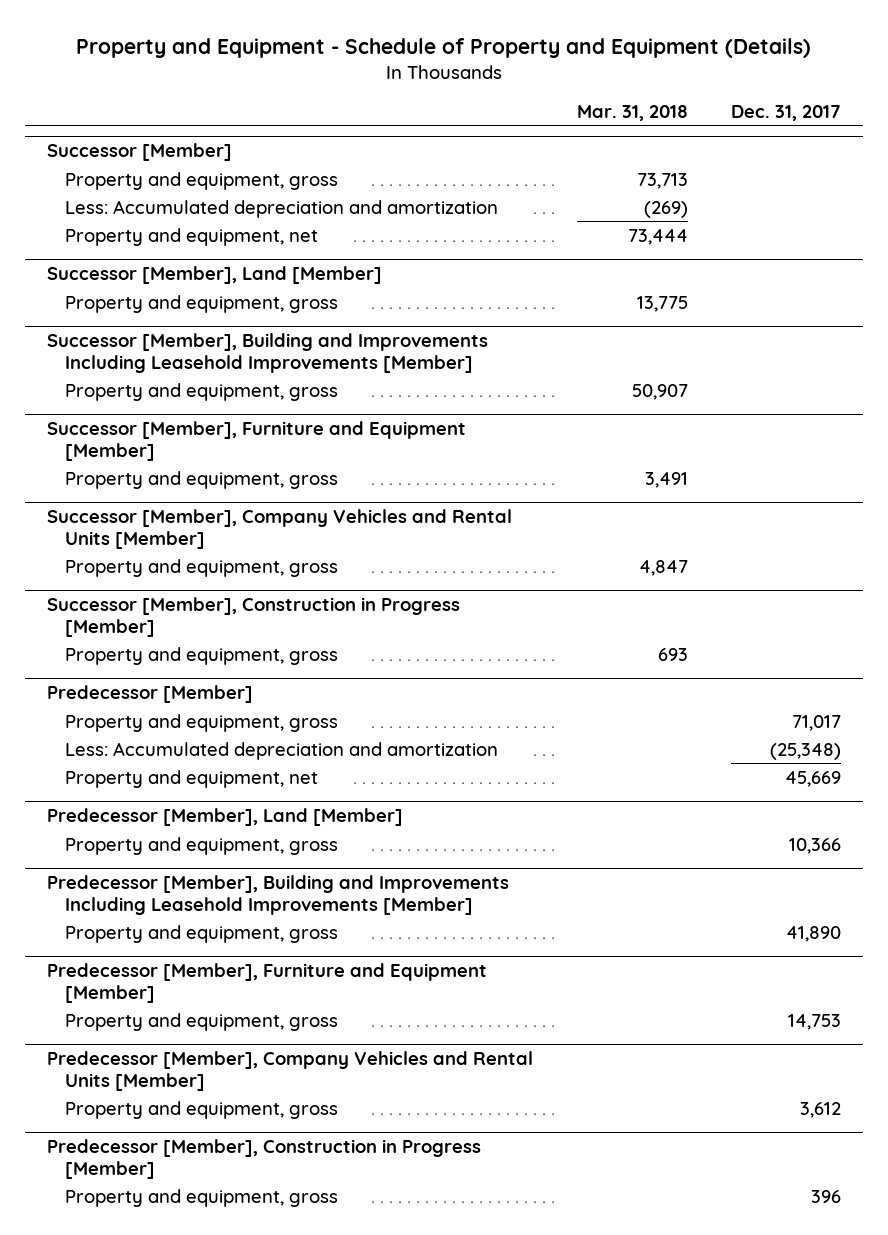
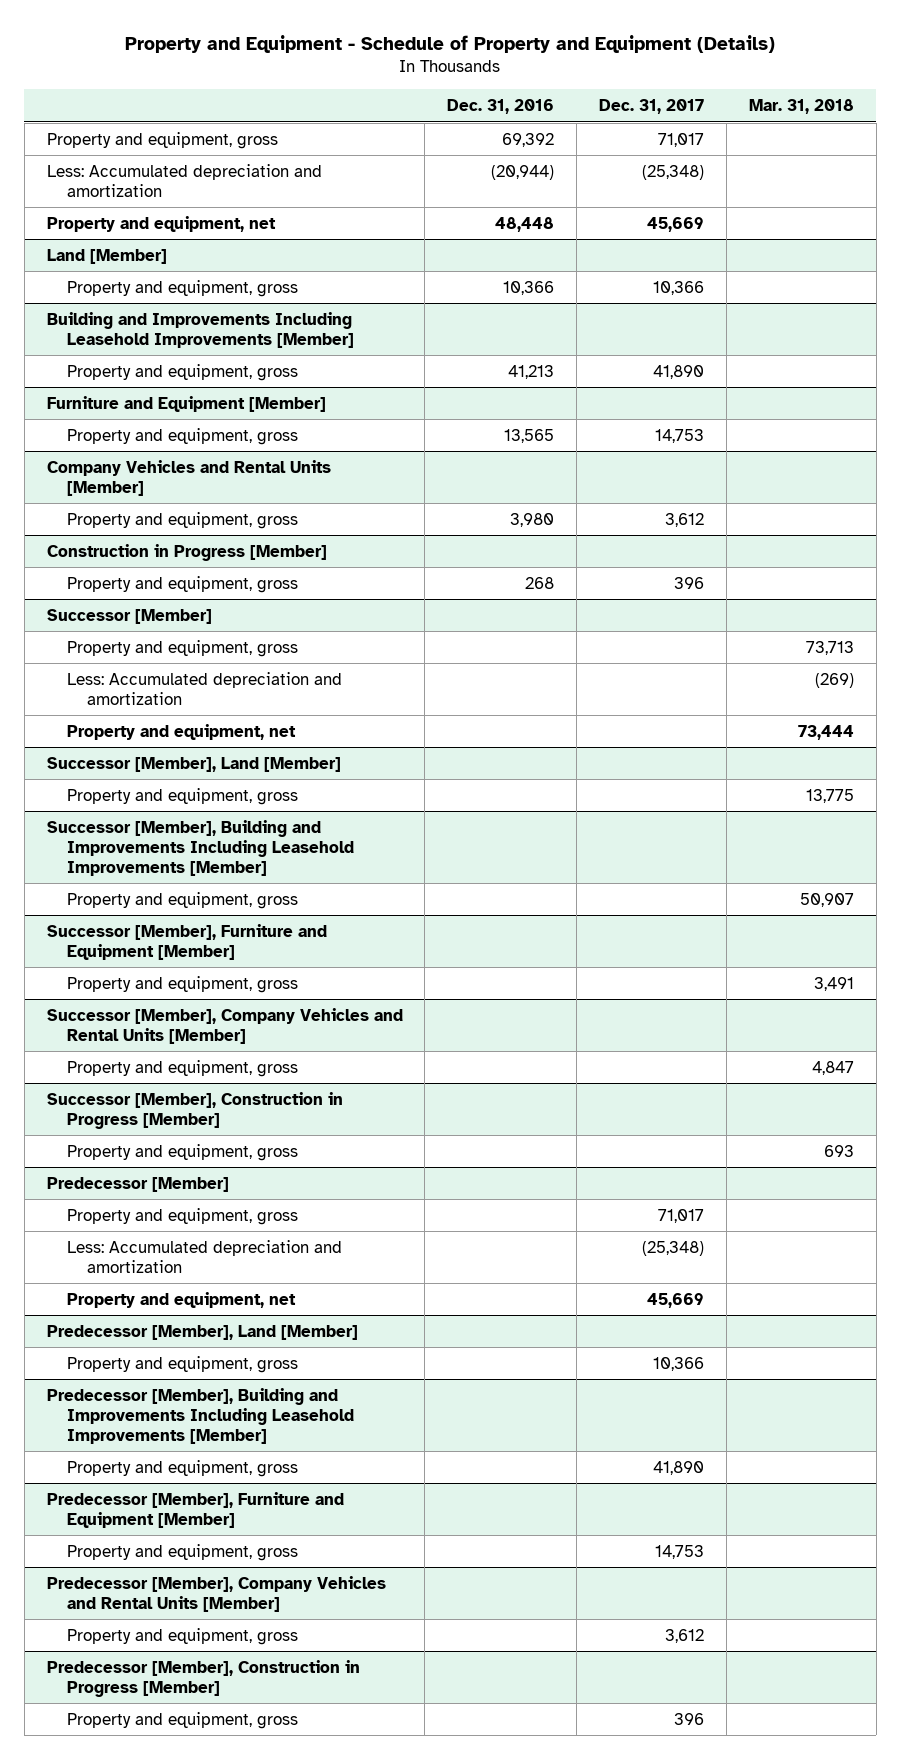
none -> [447,99,555,115] Dec. 31, 2016
none -> [46,131,278,149] Property and equipment, gross
none -> [46,163,322,197] Less: Accumulated depreciation and amortization
none -> [46,215,276,232] Property and equipment, net
none -> [46,248,167,264] Land [Member]
none -> [66,279,298,297] Property and equipment, gross
none -> [46,311,354,348] Building and Improvements Including Leasehold Improvements [Member]
none -> [66,363,298,381] Property and equipment, gross
none -> [46,395,326,412] Furniture and Equipment [Member]
none -> [66,427,298,445] Property and equipment, gross
none -> [46,459,331,496] Company Vehicles and Rental Units [Member]
none -> [66,511,298,529] Property and equipment, gross
none -> [46,543,327,561] Construction in Progress [Member]
none -> [66,575,298,593] Property and equipment, gross

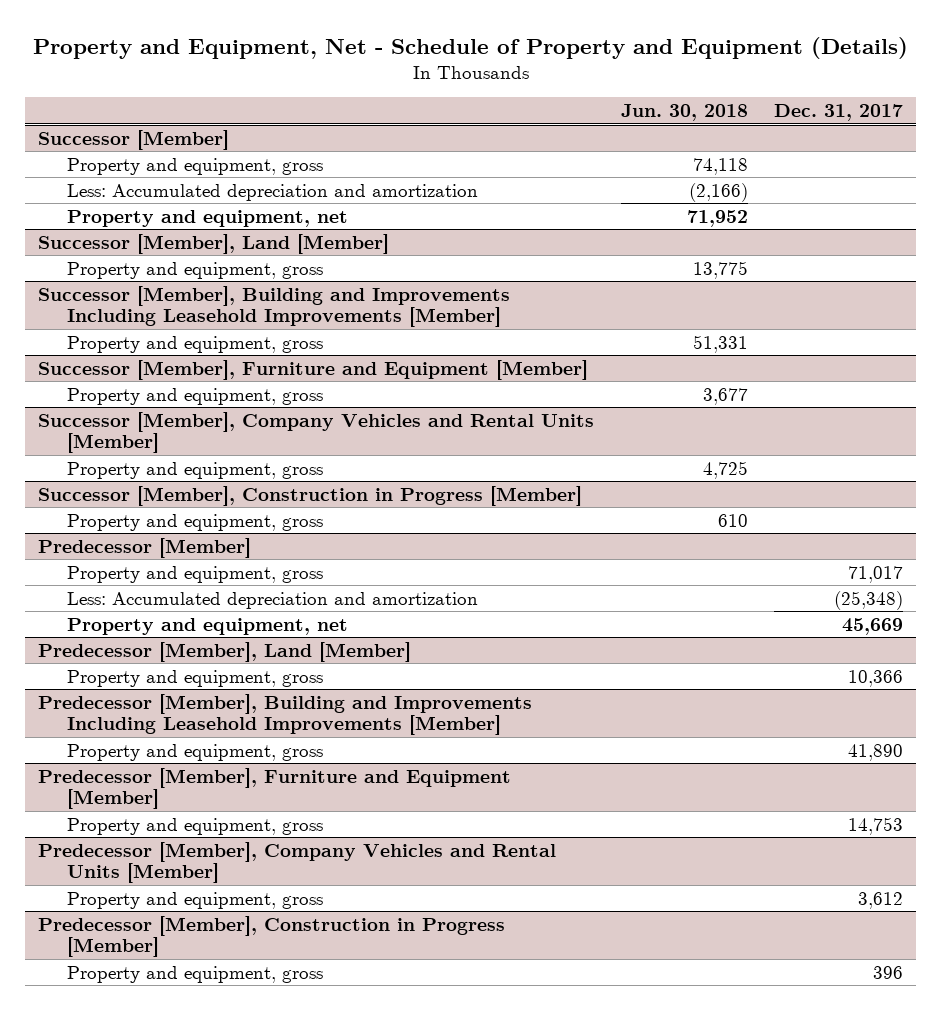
[125,34,776,53] Property and Equipment - Schedule of Property and Equipment (Details) -> [32,36,908,59] Property and Equipment, Net - Schedule of Property and Equipment (Details)
[447,99,555,115] Dec. 31, 2016 -> none
[749,99,855,115] Mar. 31, 2018 -> none
none -> [620,104,748,122] Jun. 30, 2018
[46,131,278,149] Property and equipment, gross -> none
[46,163,322,197] Less: Accumulated depreciation and amortization -> none
[46,215,276,232] Property and equipment, net -> none
[46,248,167,264] Land [Member] -> none
[66,279,298,297] Property and equipment, gross -> none
[46,311,354,348] Building and Improvements Including Leasehold Improvements [Member] -> none
[66,363,298,381] Property and equipment, gross -> none
[46,395,326,412] Furniture and Equipment [Member] -> none
[66,427,298,445] Property and equipment, gross -> none
[46,459,331,496] Company Vehicles and Rental Units [Member] -> none
[66,511,298,529] Property and equipment, gross -> none
[46,543,327,561] Construction in Progress [Member] -> none
[66,575,298,593] Property and equipment, gross -> none

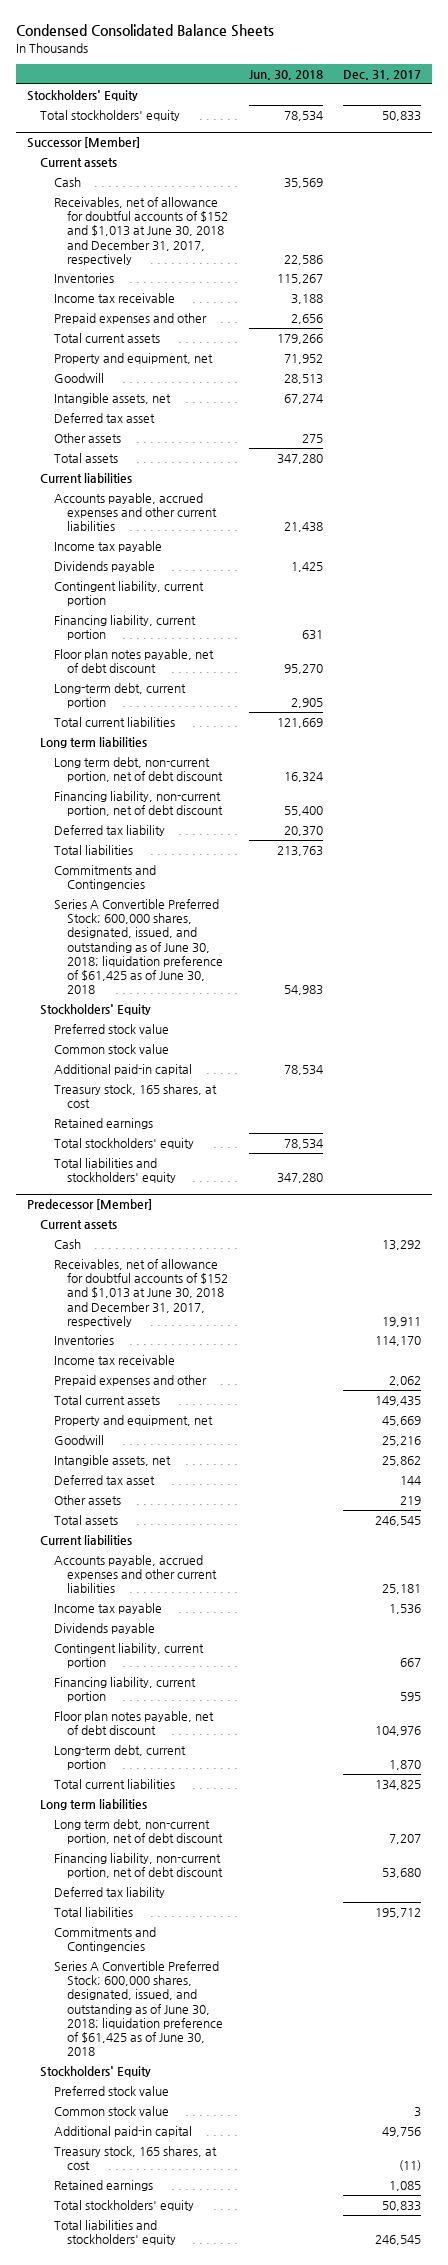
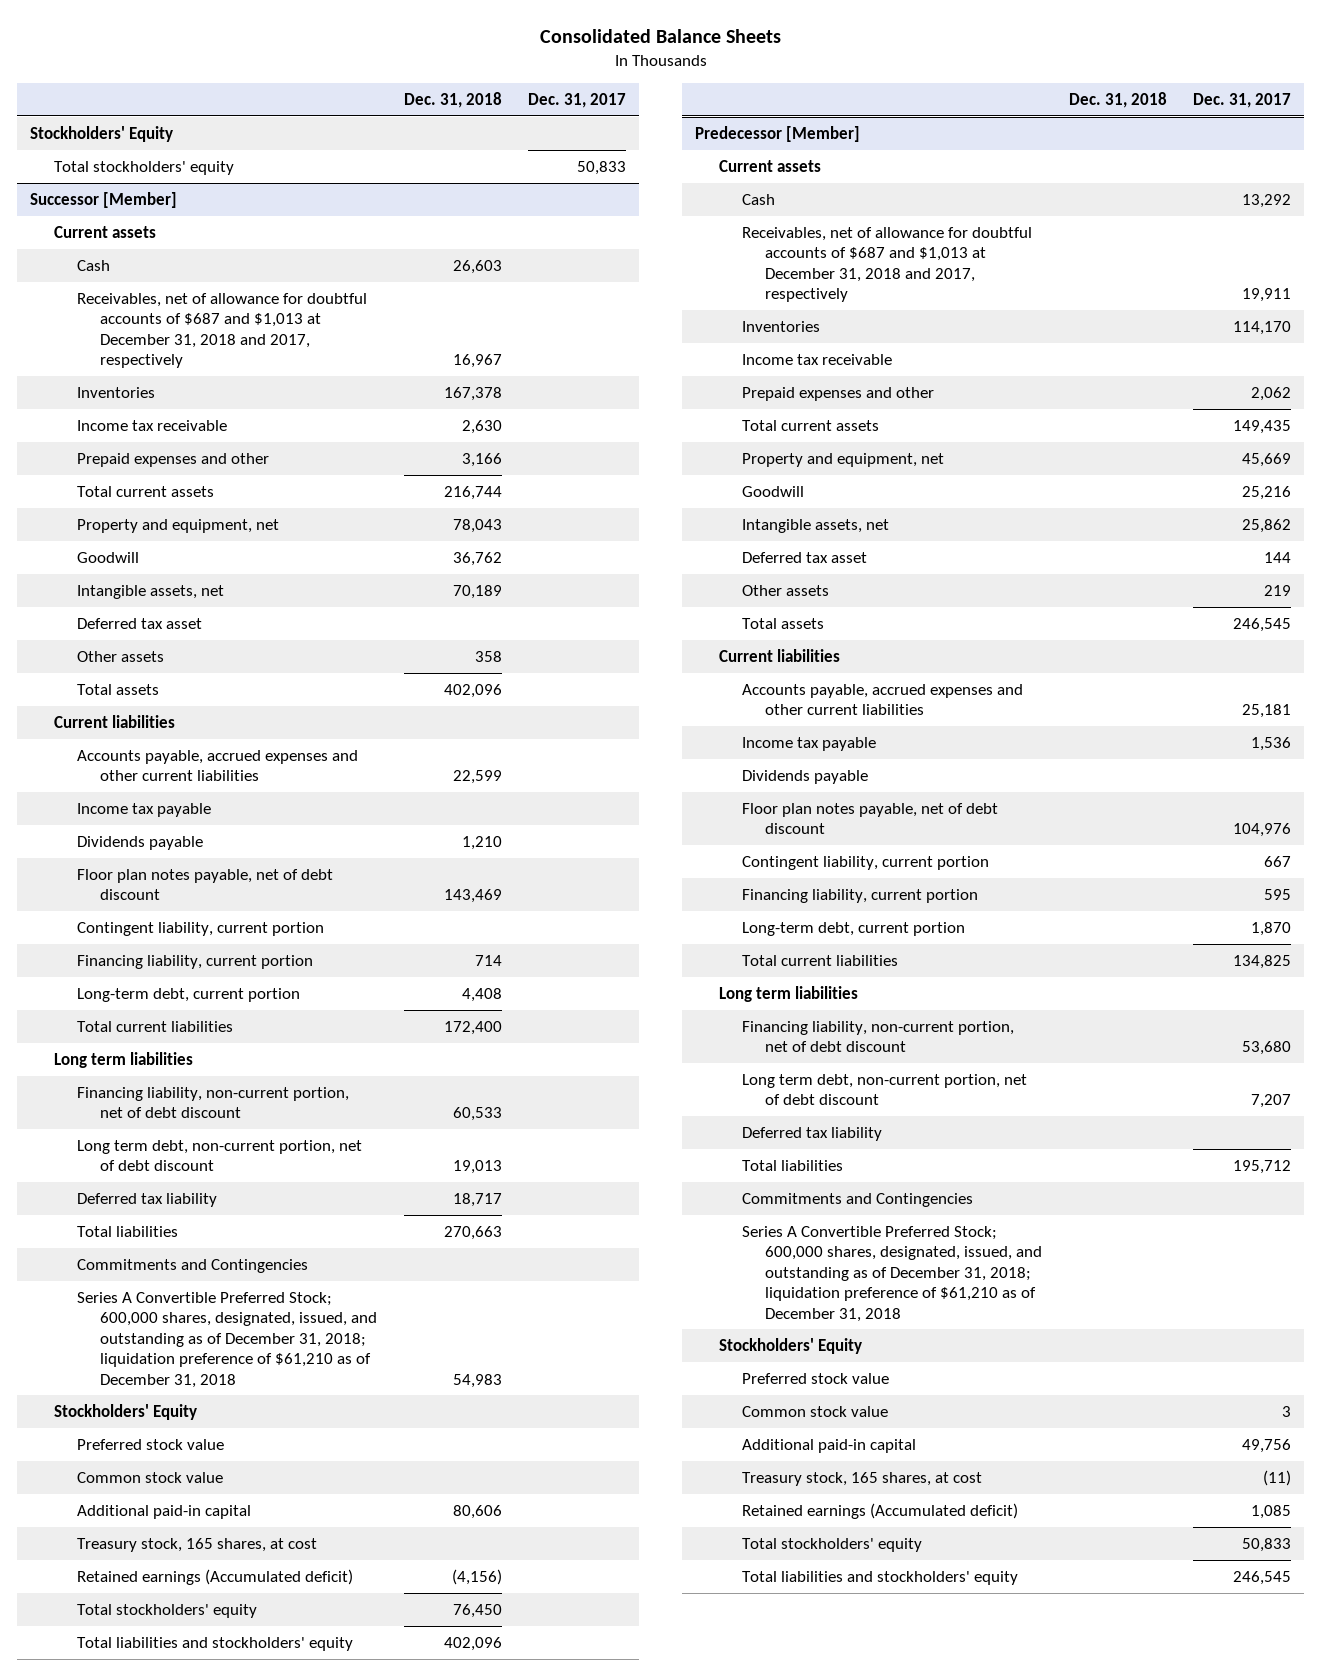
[16,24,275,38] Condensed Consolidated Balance Sheets -> [539,29,781,44] Consolidated Balance Sheets
[248,70,323,81] Jun. 30, 2018 -> none
none -> [403,92,502,109] Dec. 31, 2018
[53,197,229,265] Receivables, net of allowance for doubtful accounts of $152 and $1,013 at June 30, 2018 and December 31, 2017, respectively -> [77,292,368,369] Receivables, net of allowance for doubtful accounts of $687 and $1,013 at December 31, 2018 and 2017, respectively
[53,649,214,674] Floor plan notes payable, net of debt discount -> [77,868,334,901] Floor plan notes payable, net of debt discount
[53,757,224,783] Long term debt, non-current portion, net of debt discount -> [77,1139,363,1172] Long term debt, non-current portion, net of debt discount
[53,899,224,995] Series A Convertible Preferred Stock; 600,000 shares, designated, issued, and outstanding as of June 30, 2018; liquidation preference of $61,425 as of June 30, 2018 -> [77,1291,378,1388] Series A Convertible Preferred Stock; 600,000 shares, designated, issued, and outstanding as of December 31, 2018; liquidation preference of $61,210 as of December 31, 2018
[53,1118,153,1130] Retained earnings -> [77,1568,354,1585] Retained earnings (Accumulated deficit)
[53,1259,229,1327] Receivables, net of allowance for doubtful accounts of $152 and $1,013 at June 30, 2018 and December 31, 2017, respectively -> [742,226,1033,303] Receivables, net of allowance for doubtful accounts of $687 and $1,013 at December 31, 2018 and 2017, respectively
[53,1711,214,1736] Floor plan notes payable, net of debt discount -> [742,802,999,835] Floor plan notes payable, net of debt discount
[53,1819,224,1845] Long term debt, non-current portion, net of debt discount -> [742,1073,1028,1106] Long term debt, non-current portion, net of debt discount
[53,1961,224,2057] Series A Convertible Preferred Stock; 600,000 shares, designated, issued, and outstanding as of June 30, 2018; liquidation preference of $61,425 as of June 30, 2018 -> [742,1225,1043,1322] Series A Convertible Preferred Stock; 600,000 shares, designated, issued, and outstanding as of December 31, 2018; liquidation preference of $61,210 as of December 31, 2018
[53,2180,153,2192] Retained earnings -> [742,1502,1019,1519] Retained earnings (Accumulated deficit)

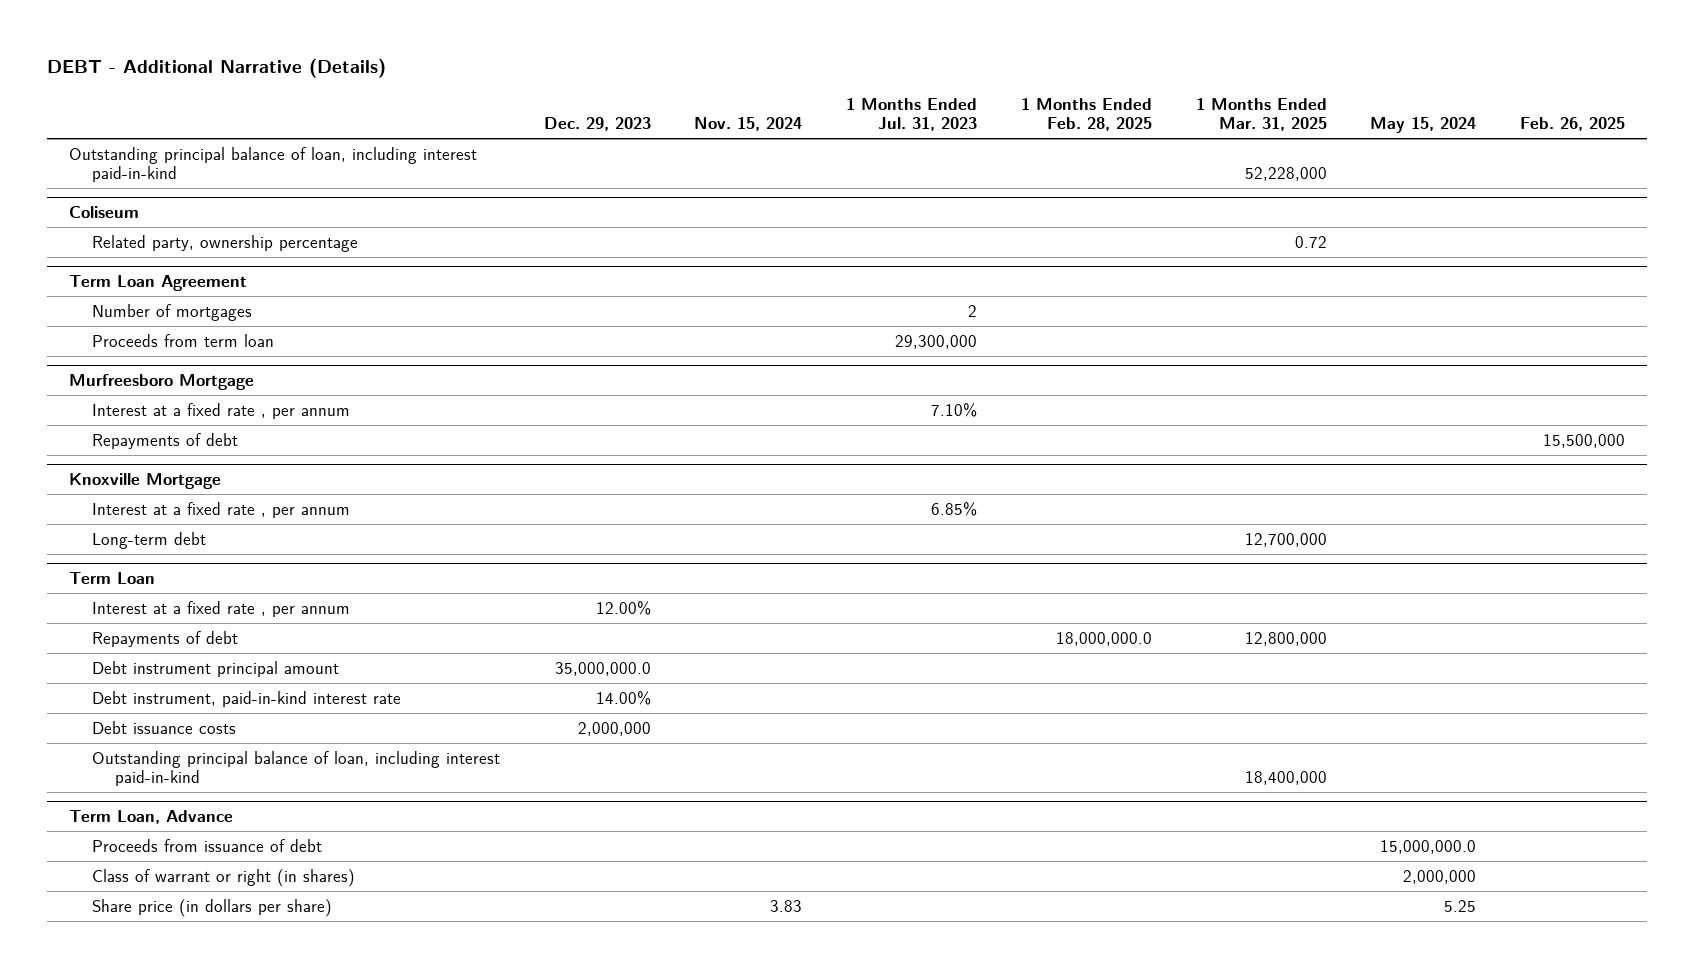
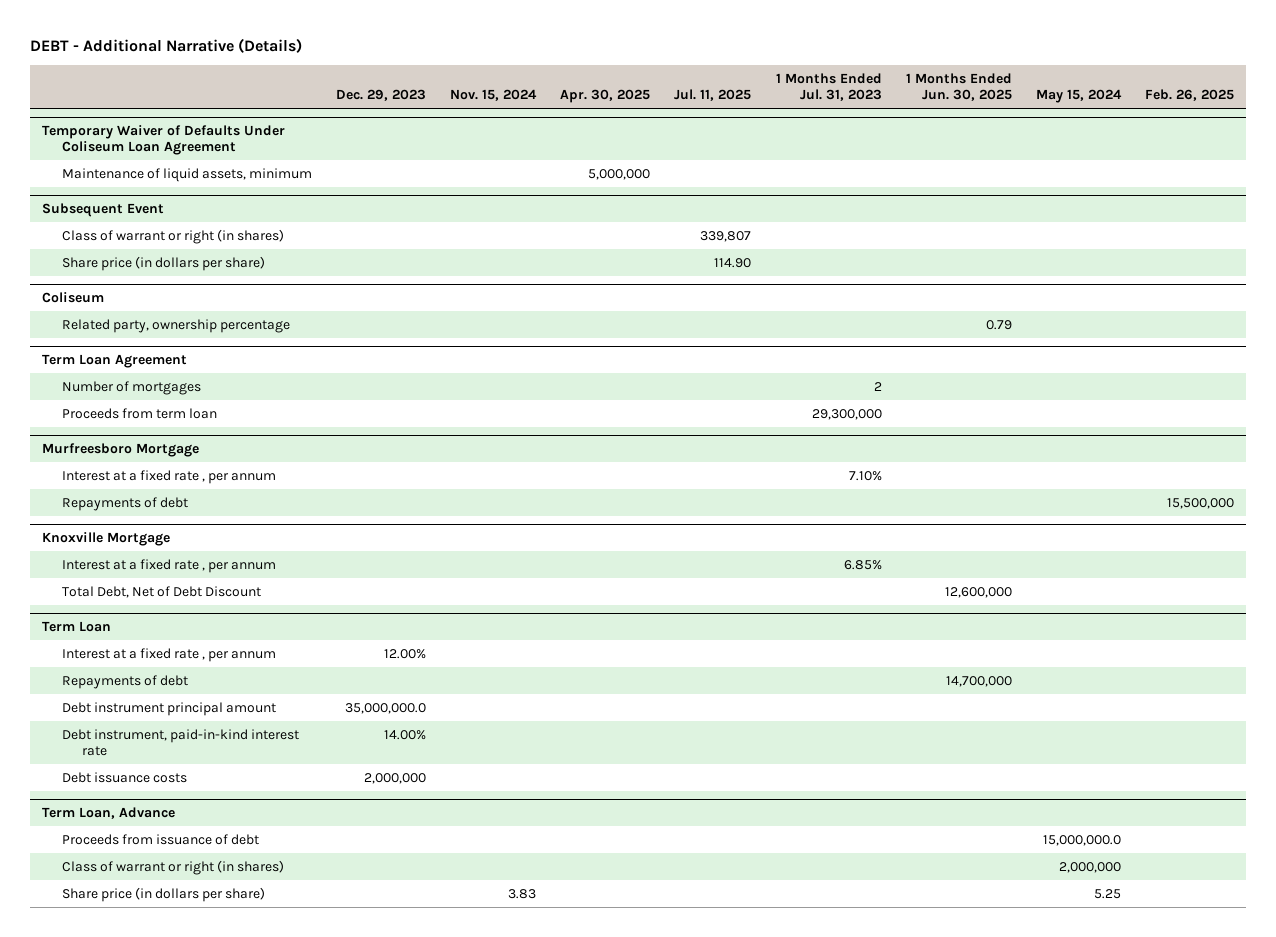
[1020,98,1152,132] 1 Months Ended Feb. 28, 2025 -> none
[1195,98,1327,132] 1 Months Ended Mar. 31, 2025 -> none
none -> [560,89,651,104] Apr. 30, 2025
none -> [674,89,752,102] Jul. 11, 2025
none -> [905,72,1012,102] 1 Months Ended Jun. 30, 2025
[69,146,478,182] Outstanding principal balance of loan, including interest paid-in-kind -> none
none -> [41,124,285,156] Temporary Waiver of Defaults Under Coliseum Loan Agreement
none -> [61,167,312,182] Maintenance of liquid assets, minimum
none -> [41,202,164,217] Subsequent Event
none -> [61,228,284,244] Class of warrant or right (in shares)
none -> [61,255,265,271] Share price (in dollars per share)
[91,531,206,549] Long-term debt -> [61,585,261,598] Total Debt, Net of Debt Discount
[91,750,500,786] Outstanding principal balance of loan, including interest paid-in-kind -> none

